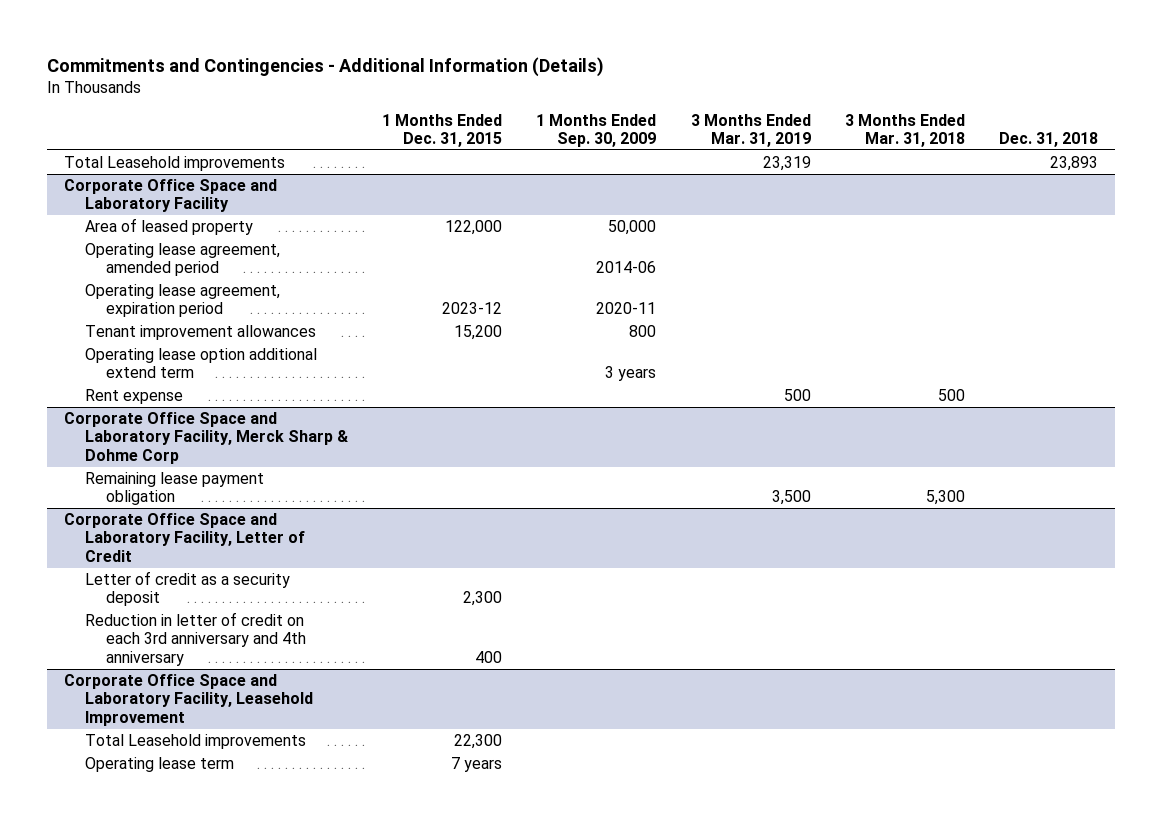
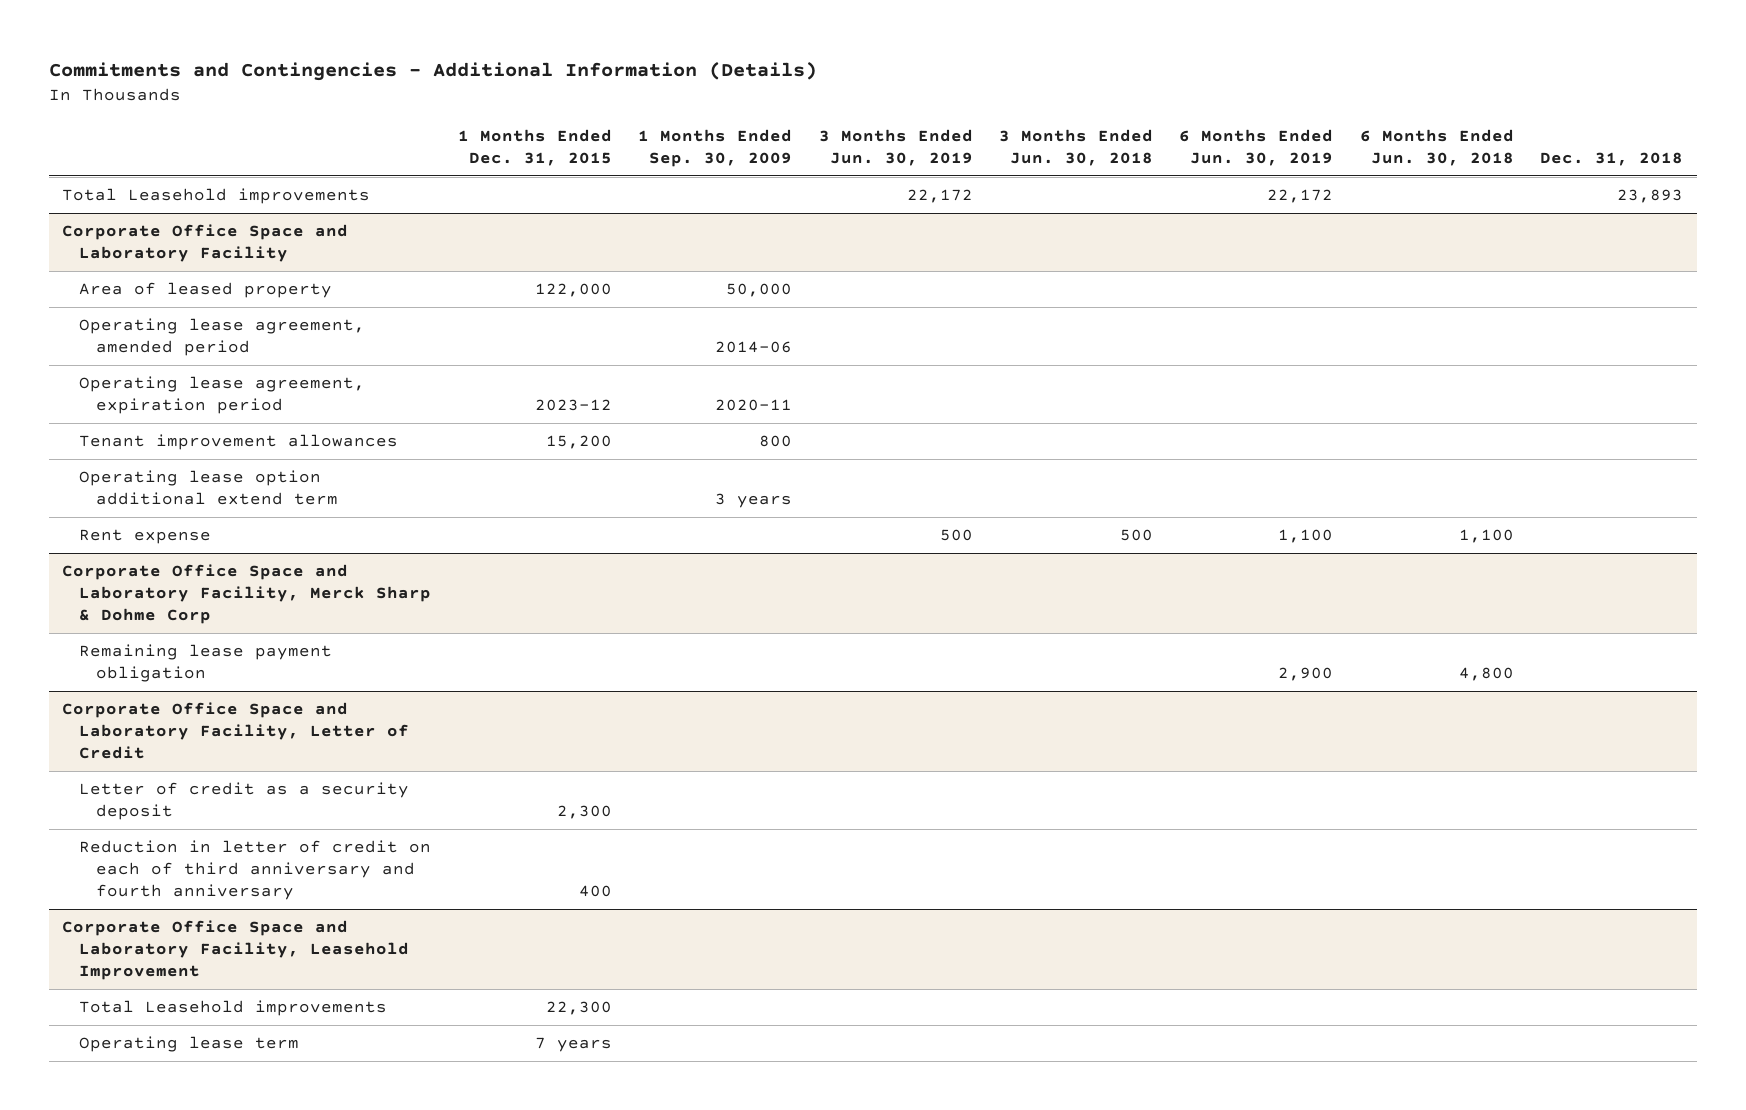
[690,113,811,147] 3 Months Ended Mar. 31, 2019 -> none
[844,113,965,147] 3 Months Ended Mar. 31, 2018 -> none
none -> [818,128,973,167] 3 Months Ended Jun. 30, 2019
none -> [999,128,1154,167] 3 Months Ended Jun. 30, 2018
none -> [1179,128,1334,167] 6 Months Ended Jun. 30, 2019
none -> [1359,128,1514,167] 6 Months Ended Jun. 30, 2018
[84,612,306,666] Reduction in letter of credit on each 3rd anniversary and 4th anniversary -> [79,840,432,901] Reduction in letter of credit on each of third anniversary and fourth anniversary

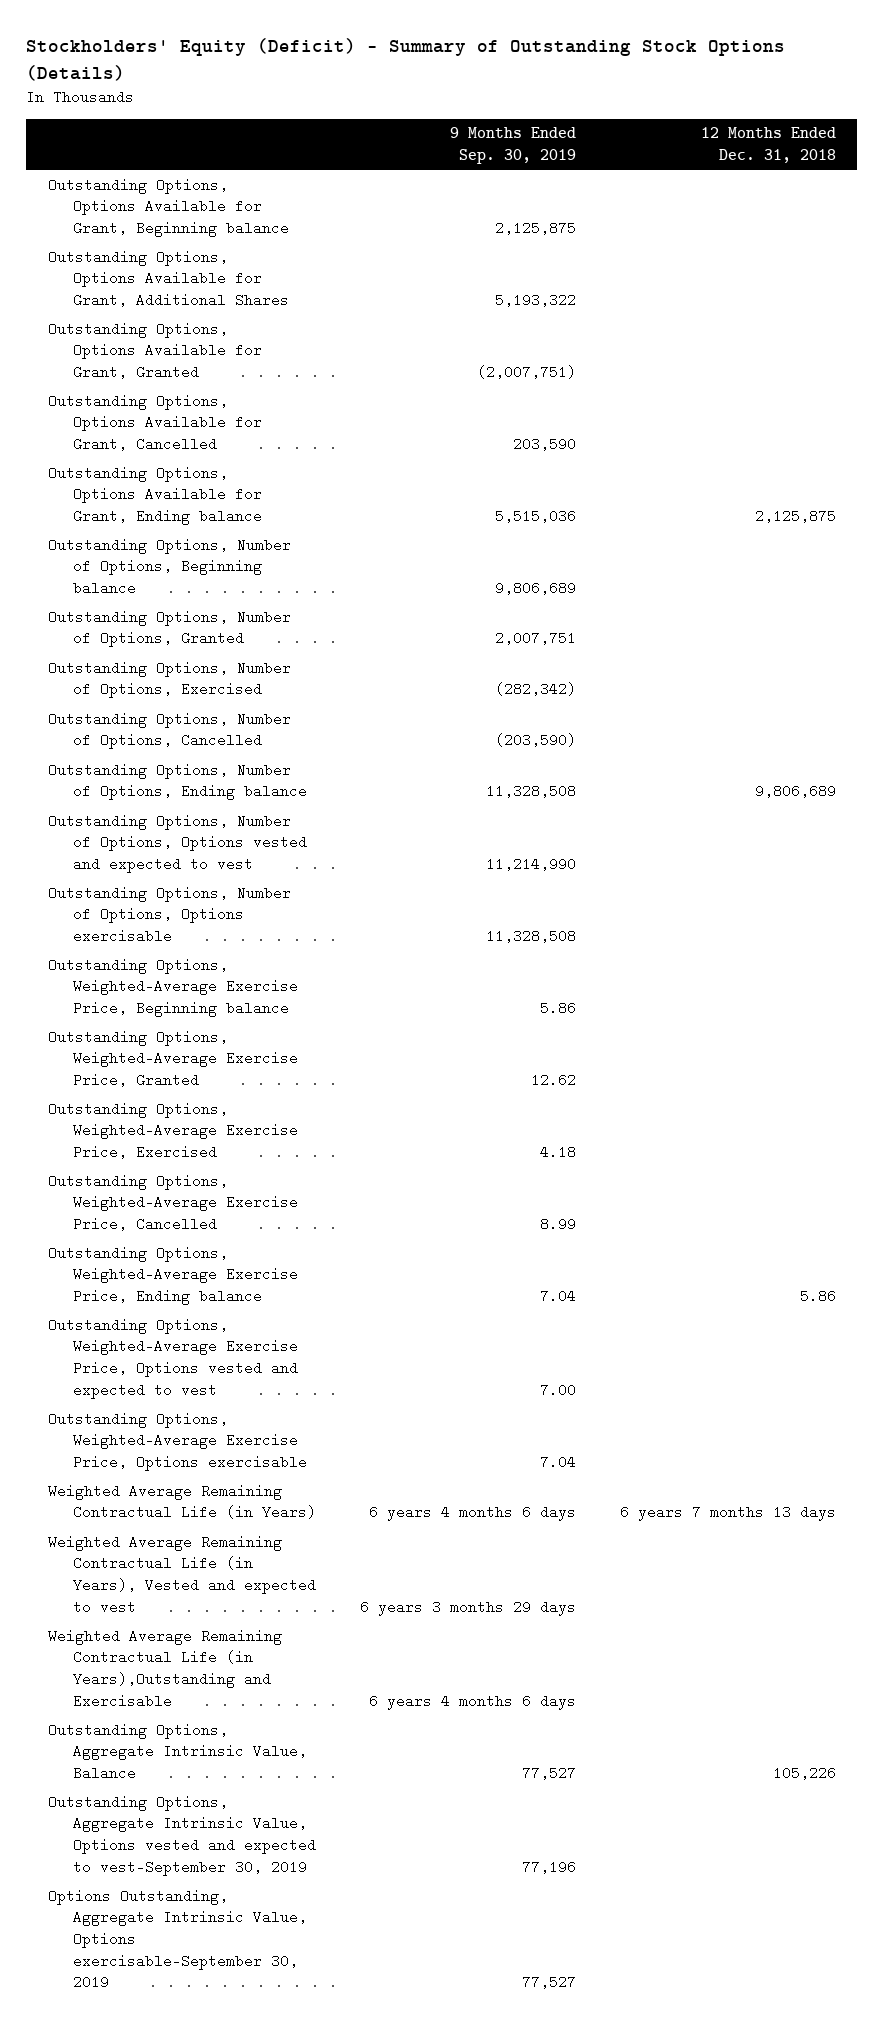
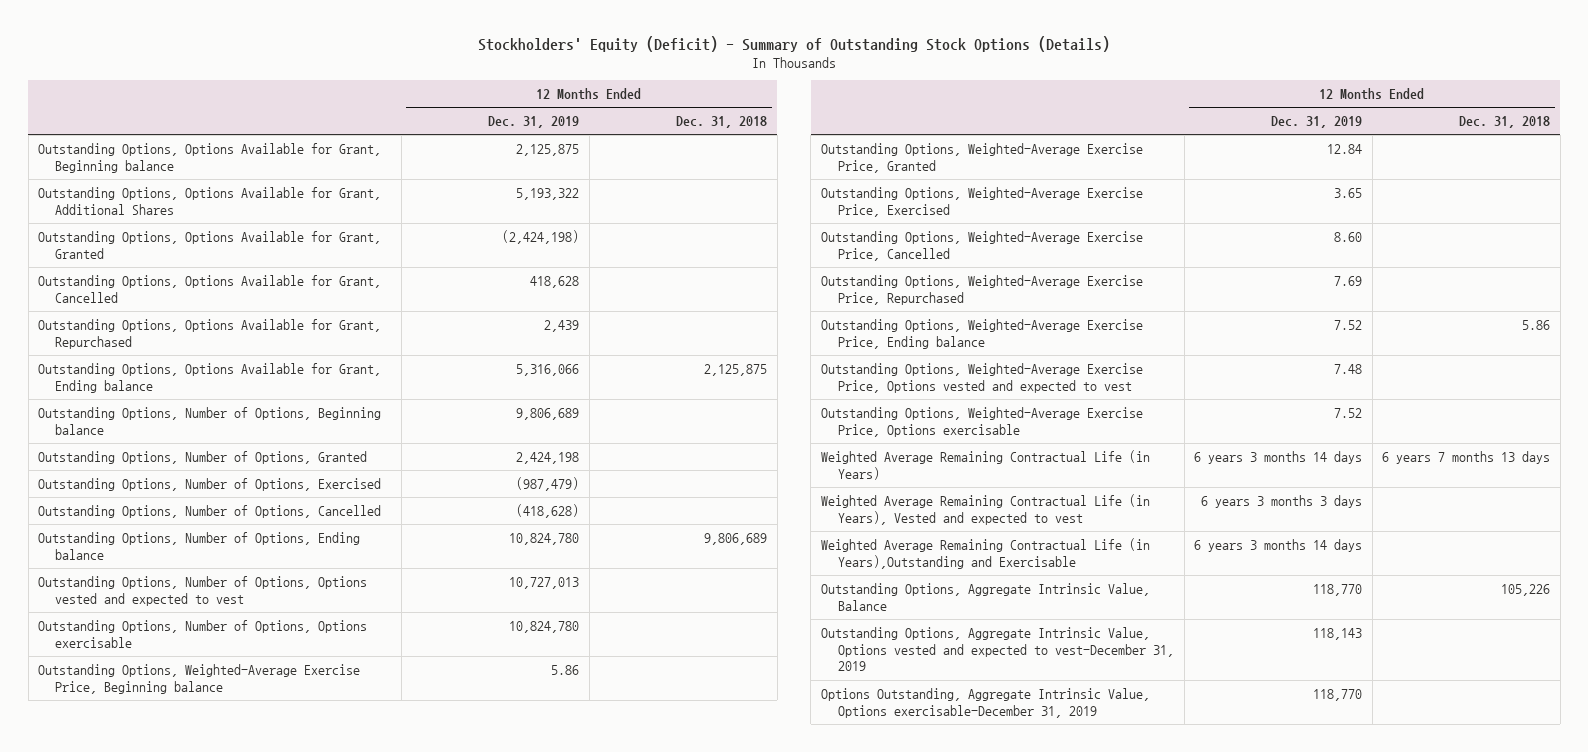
[449,127,576,165] 9 Months Ended Sep. 30, 2019 -> none
none -> [488,115,580,128] Dec. 31, 2019
none -> [38,318,382,349] Outstanding Options, Options Available for Grant, Repurchased
none -> [820,274,1143,305] Outstanding Options, Weighted-Average Exercise Price, Repurchased
[47,1794,317,1876] Outstanding Options, Aggregate Intrinsic Value, Options vested and expected to vest-September 30, 2019 -> [820,626,1175,672] Outstanding Options, Aggregate Intrinsic Value, Options vested and expected to vest-December 31, 2019
[47,1888,308,1990] Options Outstanding, Aggregate Intrinsic Value, Options exercisable-September 30, 2019 -> [820,687,1150,718] Options Outstanding, Aggregate Intrinsic Value, Options exercisable-December 31, 2019

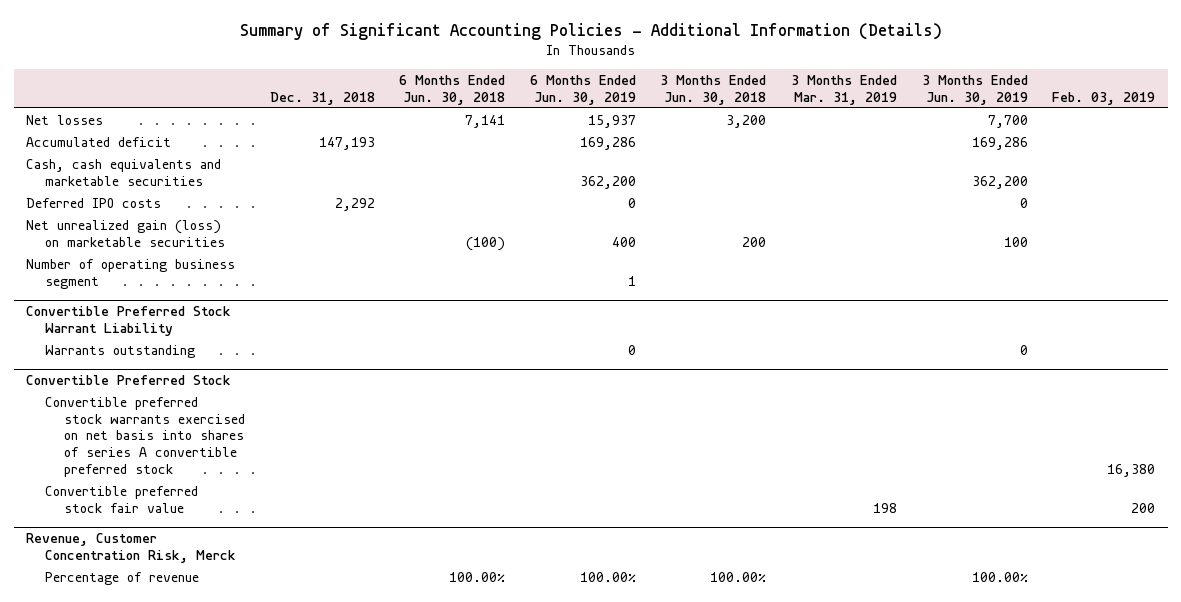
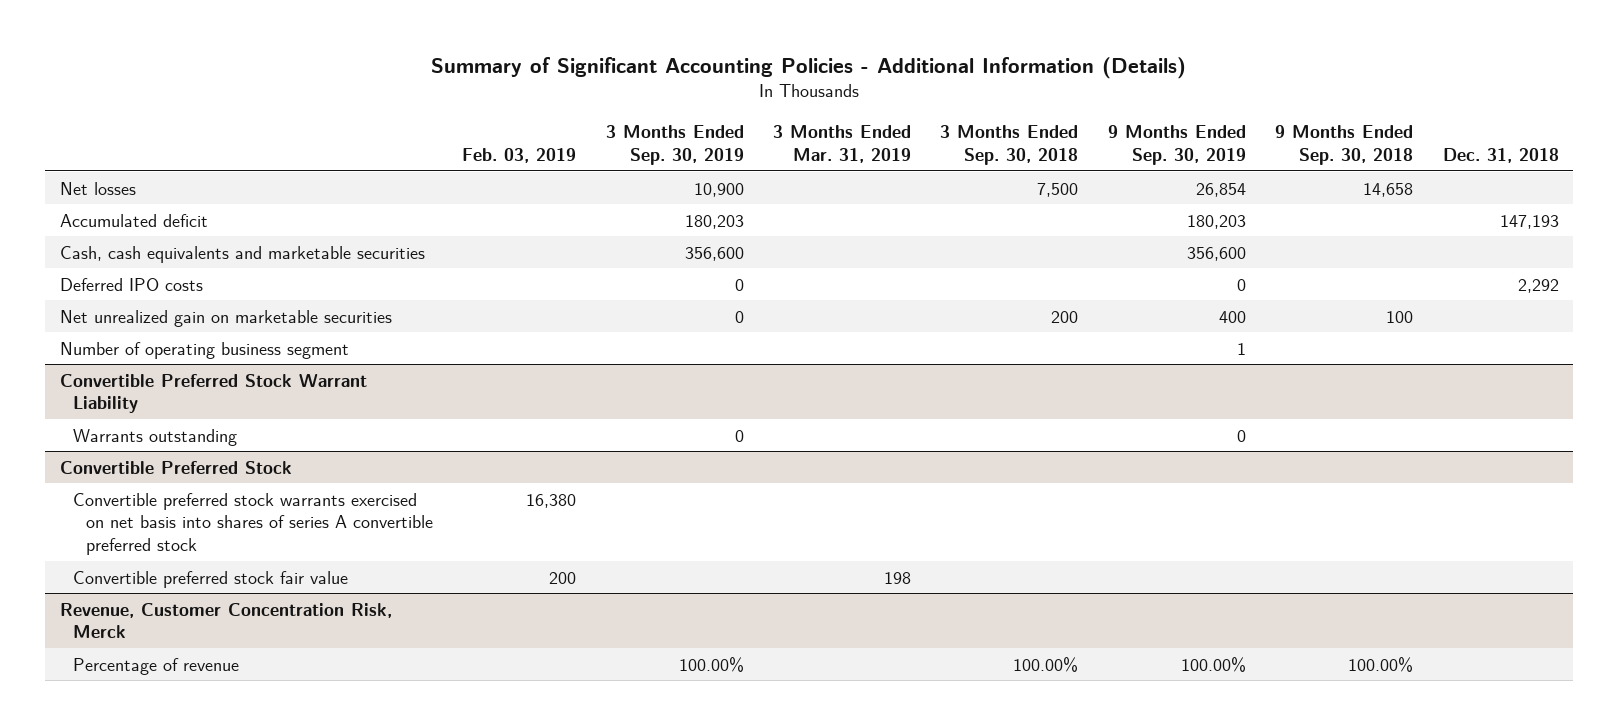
[399,74,506,105] 6 Months Ended Jun. 30, 2018 -> none
[529,74,636,105] 6 Months Ended Jun. 30, 2019 -> none
[660,74,767,105] 3 Months Ended Jun. 30, 2018 -> none
[921,74,1028,105] 3 Months Ended Jun. 30, 2019 -> none
none -> [605,125,744,165] 3 Months Ended Sep. 30, 2019
none -> [940,125,1079,165] 3 Months Ended Sep. 30, 2018
none -> [1107,125,1246,165] 9 Months Ended Sep. 30, 2019
none -> [1275,125,1414,165] 9 Months Ended Sep. 30, 2018
[26,219,226,247] Net unrealized gain (loss) on marketable securities -> [59,309,392,327] Net unrealized gain on marketable securities

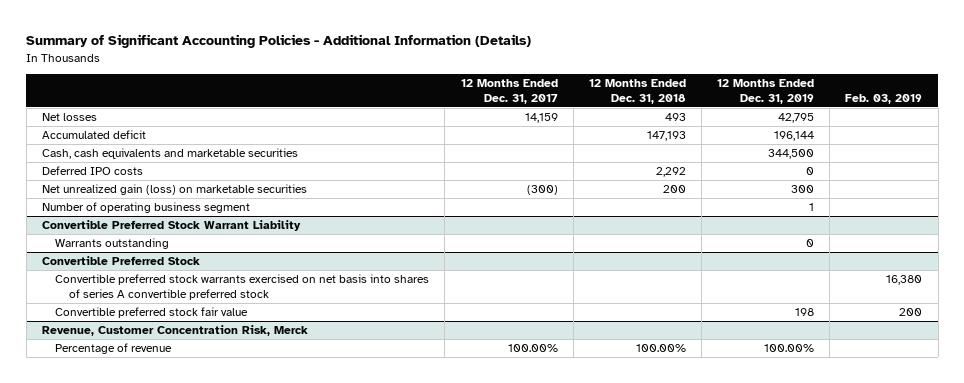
[605,125,744,165] 3 Months Ended Sep. 30, 2019 -> none
[773,125,912,163] 3 Months Ended Mar. 31, 2019 -> none
[940,125,1079,165] 3 Months Ended Sep. 30, 2018 -> none
[1107,125,1246,165] 9 Months Ended Sep. 30, 2019 -> none
[1275,125,1414,165] 9 Months Ended Sep. 30, 2018 -> none
[1442,147,1559,163] Dec. 31, 2018 -> none
none -> [460,78,558,104] 12 Months Ended Dec. 31, 2017
none -> [588,78,686,104] 12 Months Ended Dec. 31, 2018
none -> [717,78,815,104] 12 Months Ended Dec. 31, 2019
[59,309,392,327] Net unrealized gain on marketable securities -> [41,184,307,196] Net unrealized gain (loss) on marketable securities

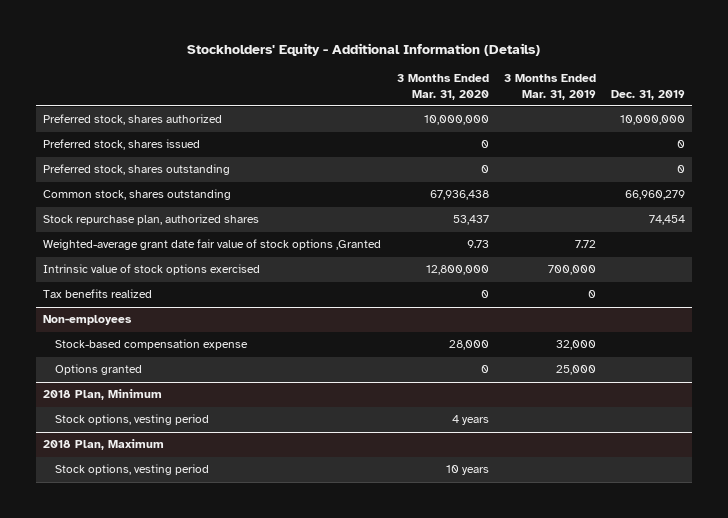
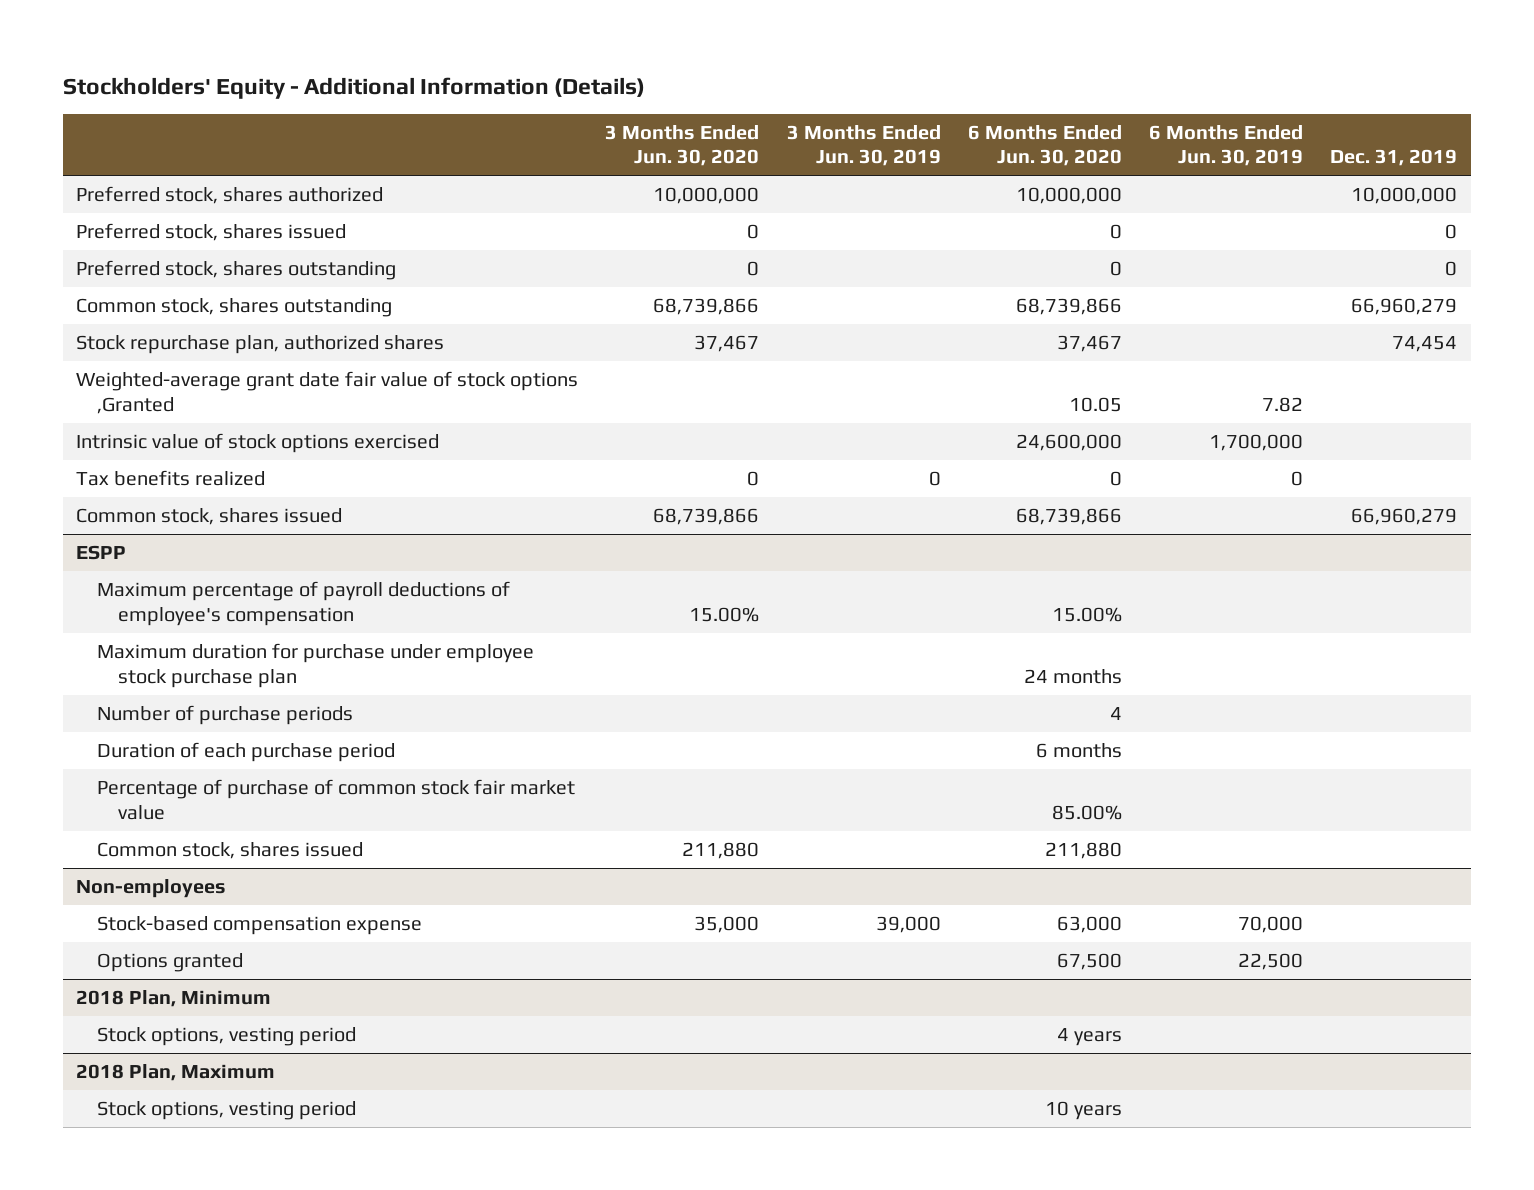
[396,74,489,100] 3 Months Ended Mar. 31, 2020 -> none
[503,74,596,100] 3 Months Ended Mar. 31, 2019 -> none
none -> [605,124,760,167] 3 Months Ended Jun. 30, 2020
none -> [786,124,941,167] 3 Months Ended Jun. 30, 2019
none -> [967,124,1122,167] 6 Months Ended Jun. 30, 2020
none -> [1149,124,1304,167] 6 Months Ended Jun. 30, 2019
none -> [76,508,343,526] Common stock, shares issued
none -> [76,545,127,561] ESPP
none -> [97,581,511,626] Maximum percentage of payroll deductions of employee's compensation
none -> [97,643,535,688] Maximum duration for purchase under employee stock purchase plan
none -> [97,705,354,726] Number of purchase periods
none -> [97,742,396,763] Duration of each purchase period
none -> [97,779,576,820] Percentage of purchase of common stock fair market value
none -> [97,842,364,860] Common stock, shares issued

